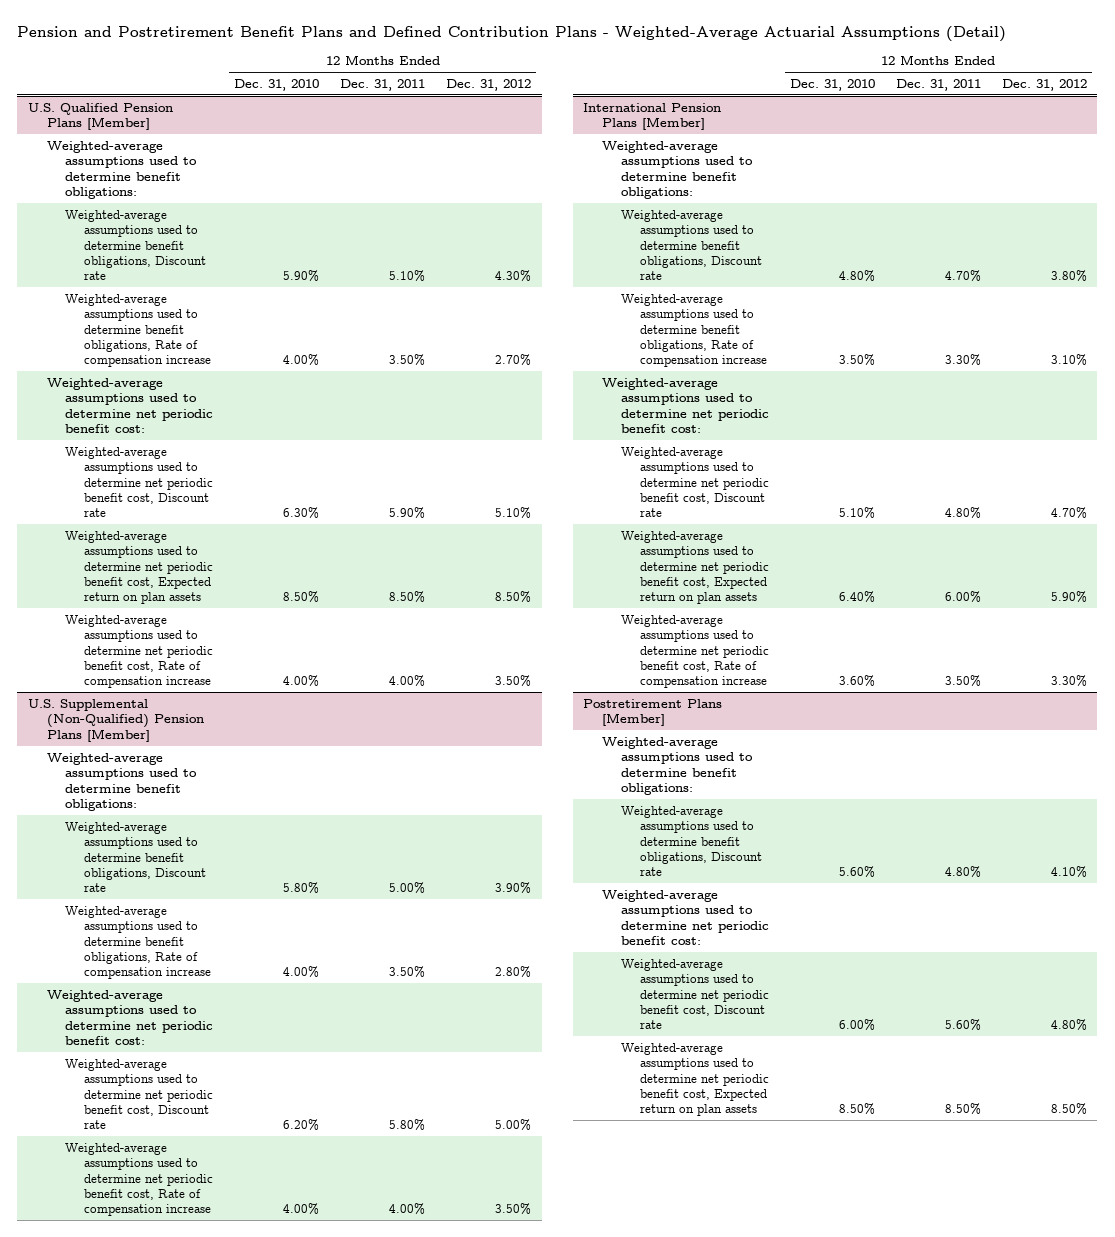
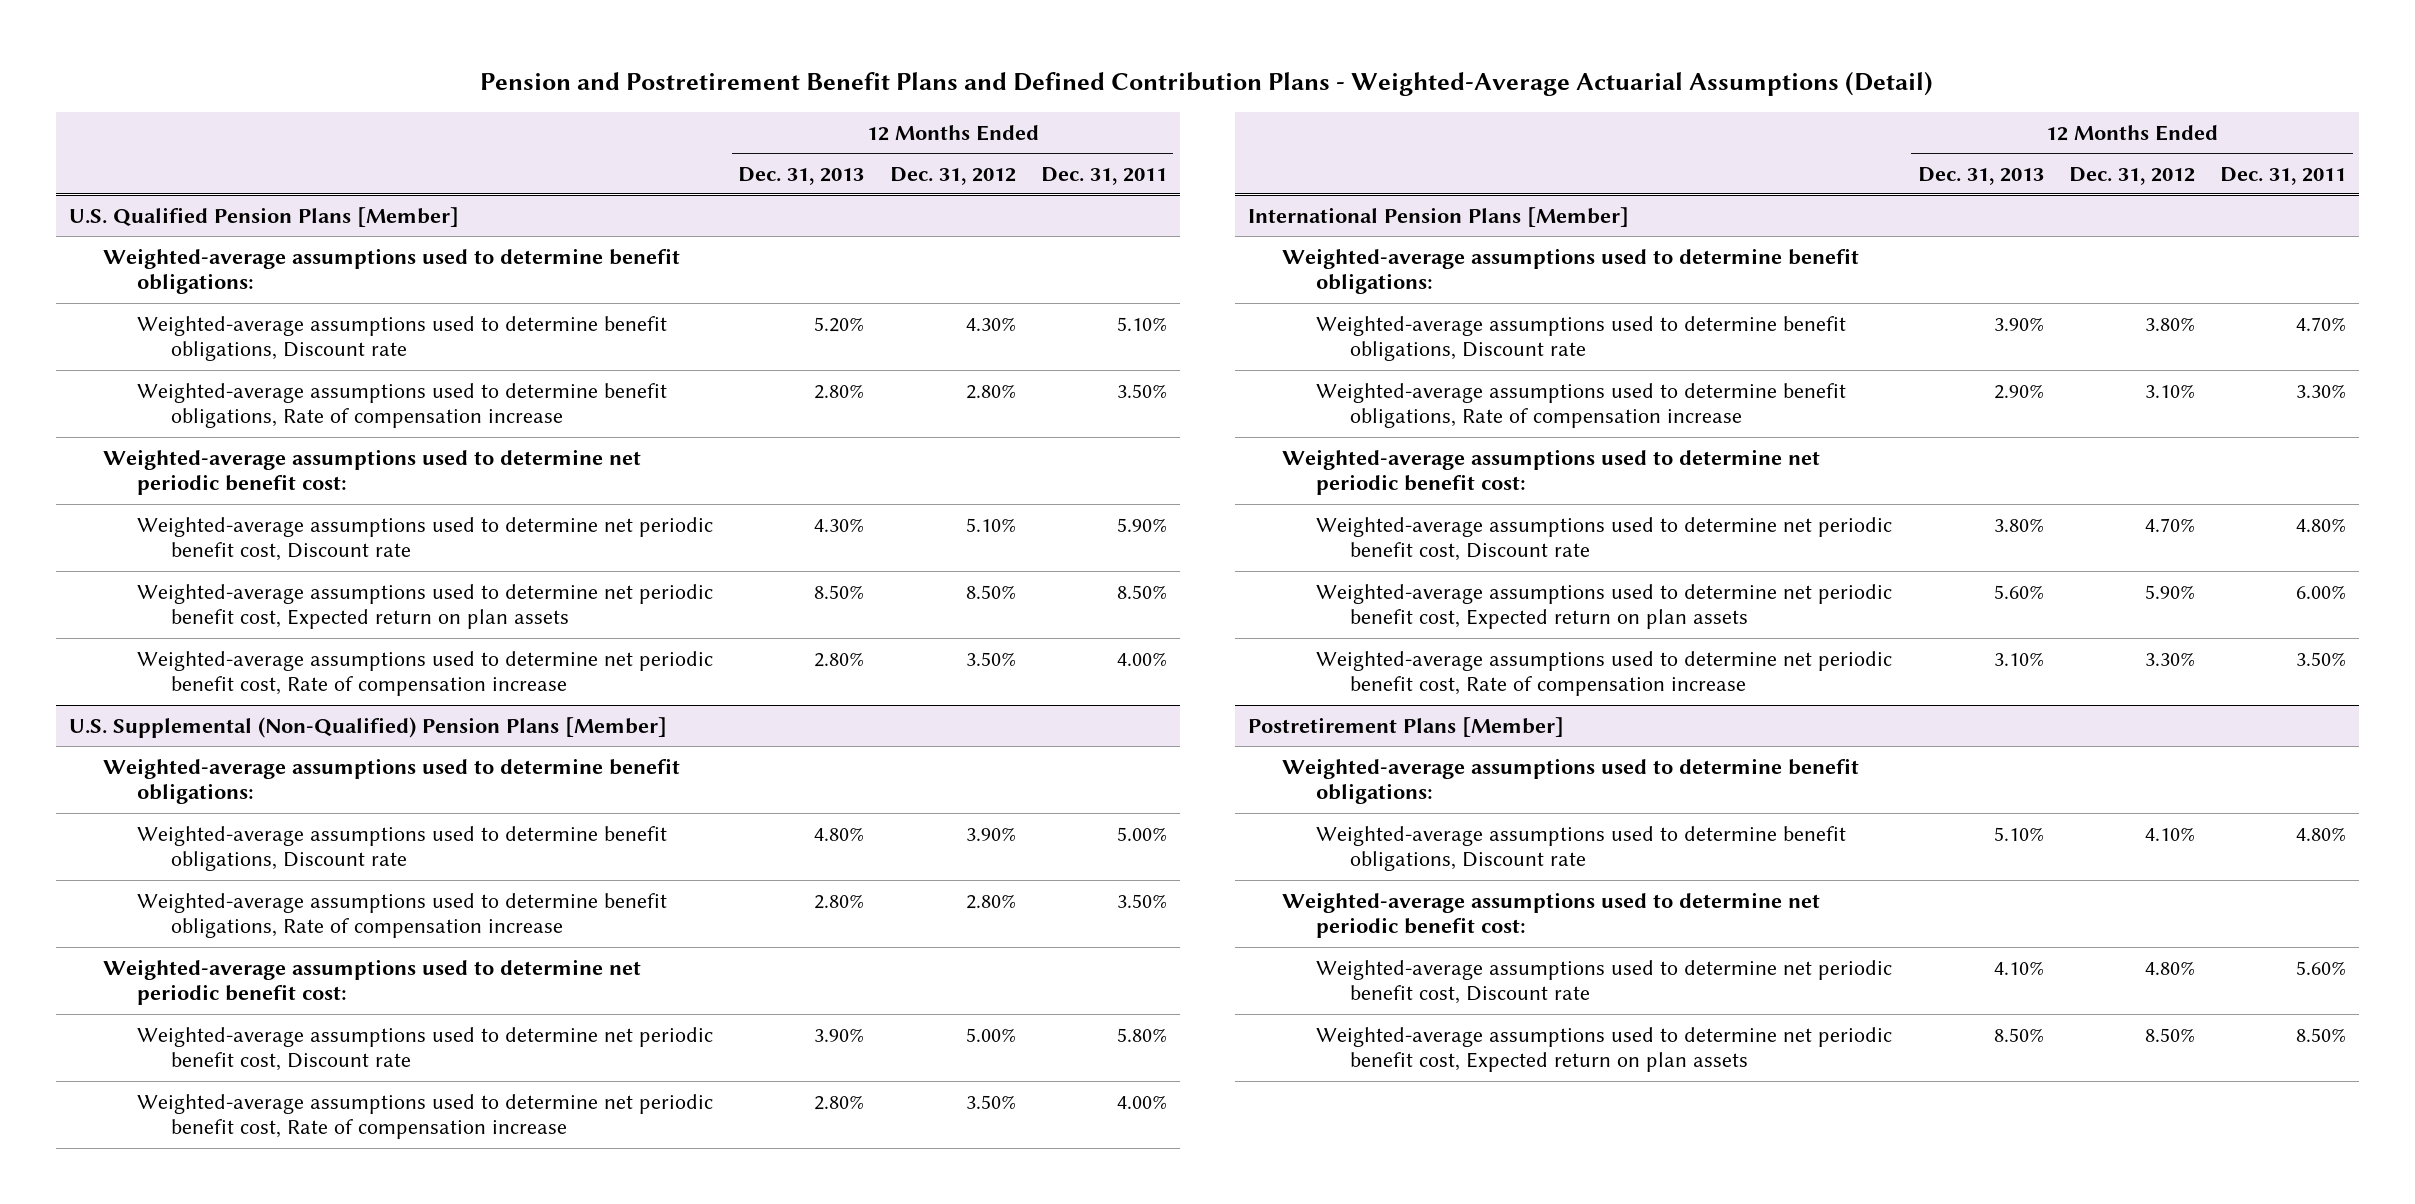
[234,78,320,91] Dec. 31, 2010 -> none
none -> [738,166,865,185] Dec. 31, 2013
[495,354,532,367] 2.70% -> [965,383,1016,399] 2.80%

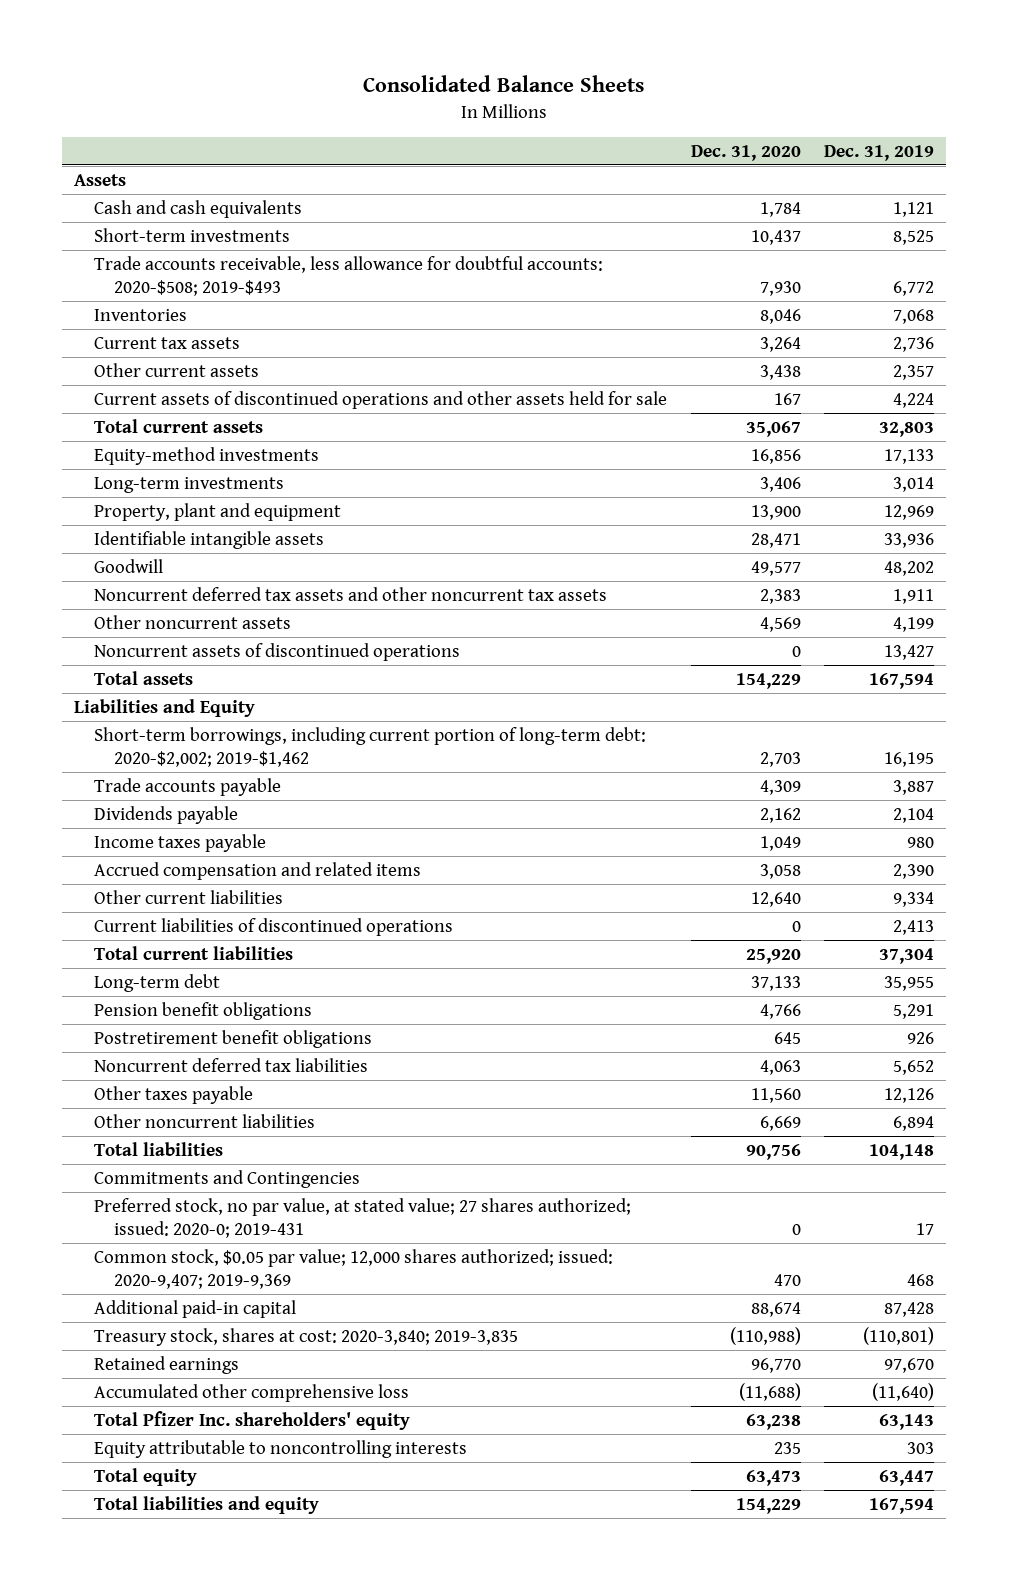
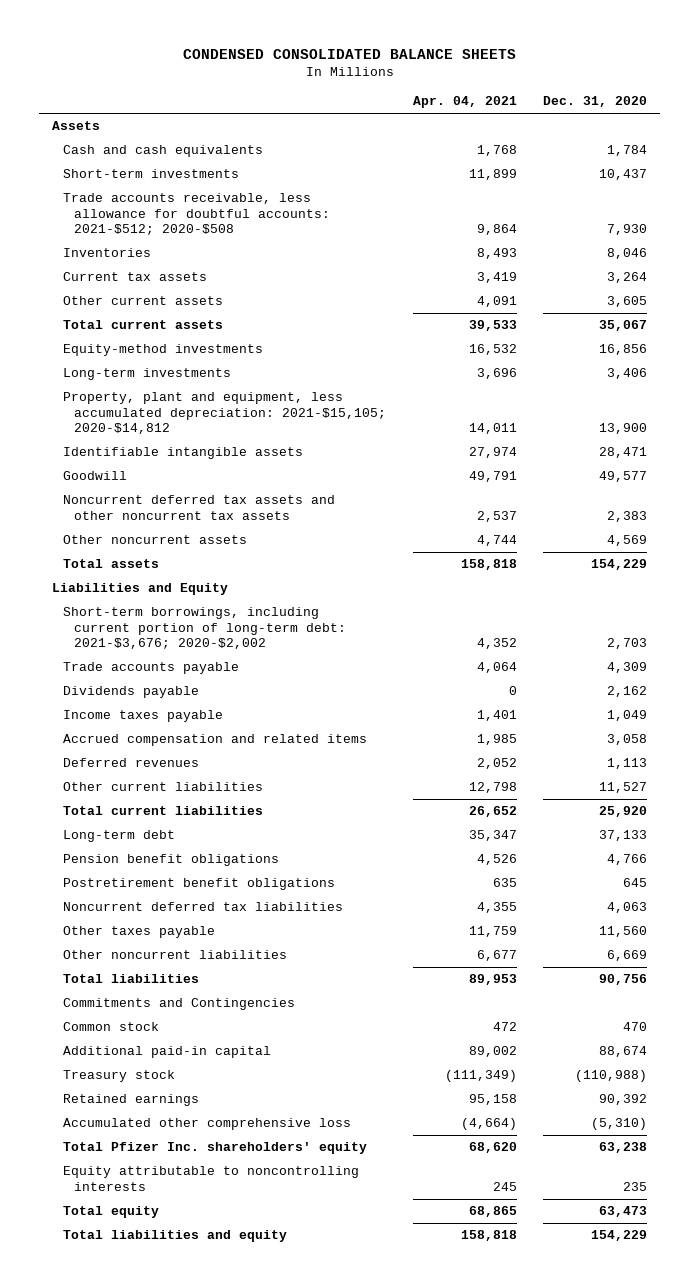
[363,75,645,93] Consolidated Balance Sheets -> [182,49,516,60] CONDENSED CONSOLIDATED BALANCE SHEETS
[824,144,935,161] Dec. 31, 2019 -> none
none -> [412,96,517,109] Apr. 04, 2021
[93,255,603,297] Trade accounts receivable, less allowance for doubtful accounts: 2020-$508; 2019-$493 -> [63,193,331,236] Trade accounts receivable, less allowance for doubtful accounts: 2021-$512; 2020-$508
[93,390,667,409] Current assets of discontinued operations and other assets held for sale -> none
[759,364,801,380] 3,438 -> [606,296,647,308] 3,605
[93,502,341,521] Property, plant and equipment -> [63,392,387,435] Property, plant and equipment, less accumulated depreciation: 2021-$15,105; 2020-$14,812
[93,642,460,661] Noncurrent assets of discontinued operations -> none
[93,726,646,768] Short-term borrowings, including current portion of long-term debt: 2020-$2,002; 2019-$1,462 -> [63,607,347,650] Short-term borrowings, including current portion of long-term debt: 2021-$3,676; 2020-$2,002
[93,917,453,936] Current liabilities of discontinued operations -> none
none -> [63,758,200,768] Deferred revenues
[750,891,801,907] 12,640 -> [598,782,647,794] 11,527
[93,1197,631,1239] Preferred stock, no par value, at stated value; 27 shares authorized; issued: 2020-0; 2019-431 -> none
[93,1248,613,1290] Common stock, $0.05 par value; 12,000 shares authorized; issued: 2020-9,407; 2019-9,369 -> [63,1022,160,1032] Common stock
[93,1327,518,1346] Treasury stock, shares at cost: 2020-3,840; 2019-3,835 -> [63,1070,176,1083] Treasury stock
[750,1357,801,1373] 96,770 -> [598,1094,647,1106] 90,392
[738,1382,801,1401] (11,688) -> [590,1118,647,1131] (5,310)

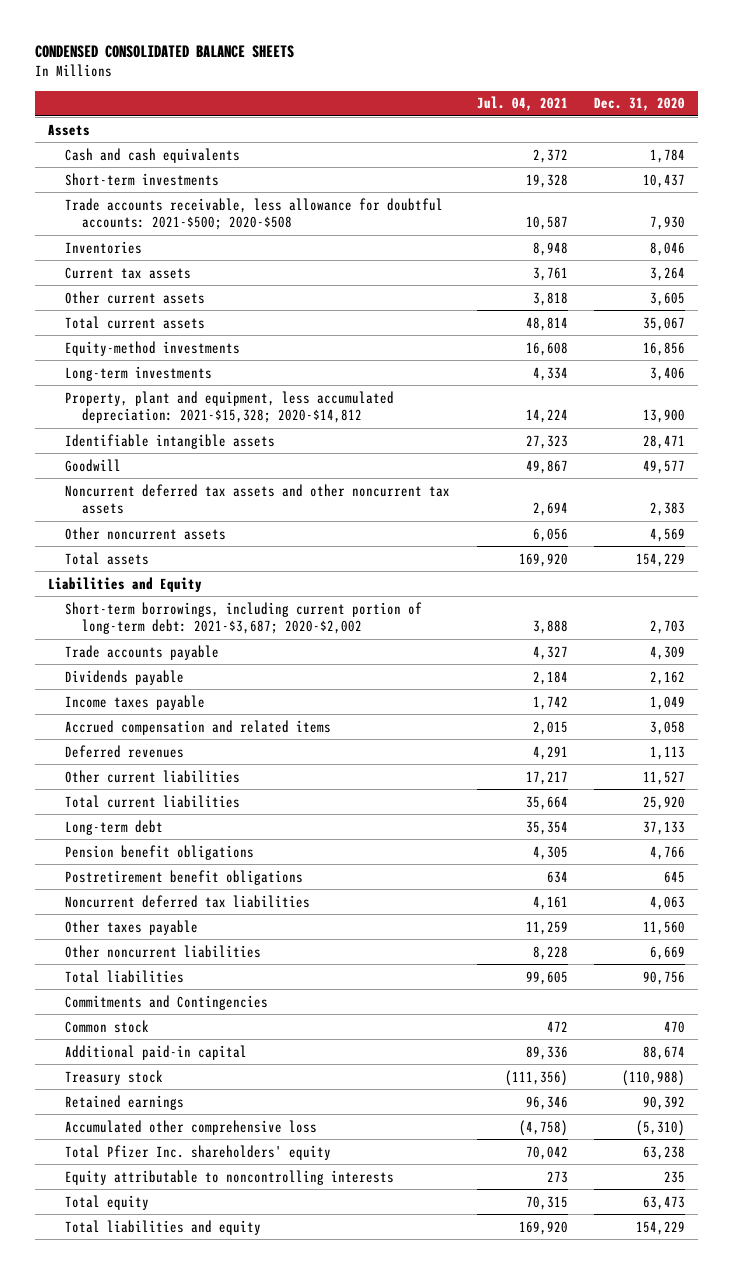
[412,96,517,109] Apr. 04, 2021 -> none
none -> [476,96,568,112] Jul. 04, 2021
[63,193,331,236] Trade accounts receivable, less allowance for doubtful accounts: 2021-$512; 2020-$508 -> [65,197,444,231] Trade accounts receivable, less allowance for doubtful accounts: 2021-$500; 2020-$508
[63,392,387,435] Property, plant and equipment, less accumulated depreciation: 2021-$15,105; 2020-$14,812 -> [65,390,395,424] Property, plant and equipment, less accumulated depreciation: 2021-$15,328; 2020-$14,812
[63,607,347,650] Short-term borrowings, including current portion of long-term debt: 2021-$3,676; 2020-$2,002 -> [65,601,423,635] Short-term borrowings, including current portion of long-term debt: 2021-$3,687; 2020-$2,002

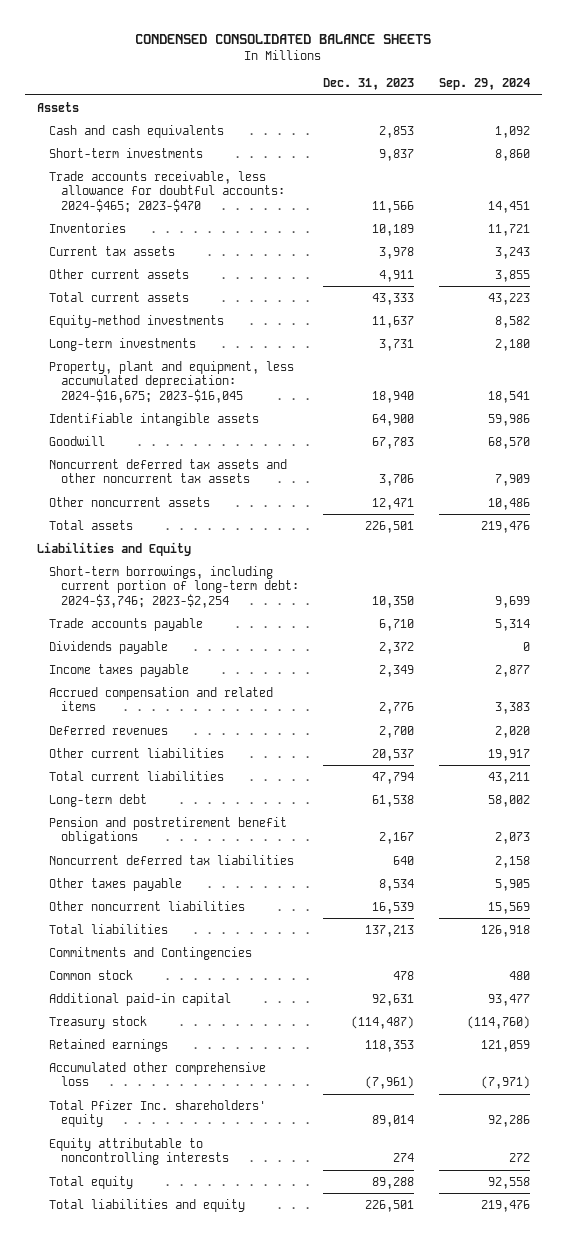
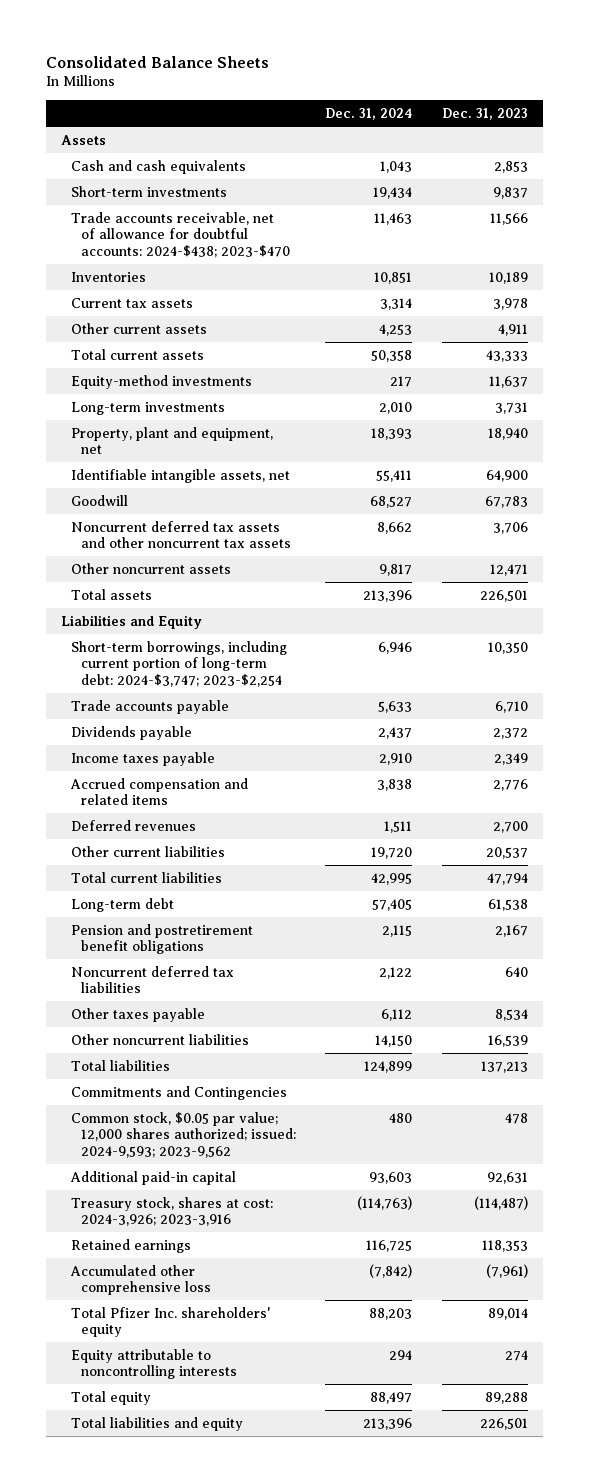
[135,33,432,44] CONDENSED CONSOLIDATED BALANCE SHEETS -> [46,55,270,68] Consolidated Balance Sheets
[438,78,530,91] Sep. 29, 2024 -> none
none -> [325,108,413,121] Dec. 31, 2024
[48,170,285,213] Trade accounts receivable, less allowance for doubtful accounts: 2024-$465; 2023-$470 -> [70,211,290,258] Trade accounts receivable, net of allowance for doubtful accounts: 2024-$438; 2023-$470
[48,360,294,403] Property, plant and equipment, less accumulated depreciation: 2024-$16,675; 2023-$16,045 -> [70,426,273,455] Property, plant and equipment, net
[48,412,259,426] Identifiable intangible assets -> [70,468,290,483] Identifiable intangible assets, net
[48,565,299,608] Short-term borrowings, including current portion of long-term debt: 2024-$3,746; 2023-$2,254 -> [70,640,287,687] Short-term borrowings, including current portion of long-term debt: 2024-$3,747; 2023-$2,254
[48,969,133,980] Common stock -> [70,1111,296,1158] Common stock, $0.05 par value; 12,000 shares authorized; issued: 2024-9,593; 2023-9,562
[48,1015,147,1029] Treasury stock -> [70,1196,273,1227] Treasury stock, shares at cost: 2024-3,926; 2023-3,916

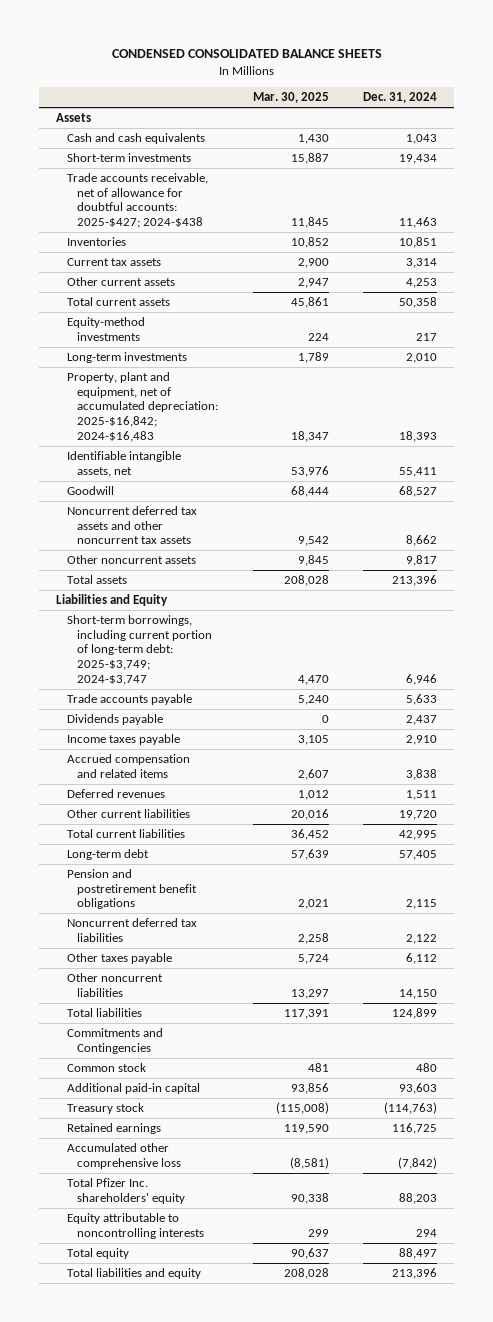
[46,55,270,68] Consolidated Balance Sheets -> [111,49,382,59] CONDENSED CONSOLIDATED BALANCE SHEETS
[441,108,528,121] Dec. 31, 2023 -> none
none -> [252,92,329,104] Mar. 30, 2025
[70,211,290,258] Trade accounts receivable, net of allowance for doubtful accounts: 2024-$438; 2023-$470 -> [66,173,208,228] Trade accounts receivable, net of allowance for doubtful accounts: 2025-$427; 2024-$438
[70,426,273,455] Property, plant and equipment, net -> [66,372,219,442] Property, plant and equipment, net of accumulated depreciation: 2025-$16,842; 2024-$16,483
[70,640,287,687] Short-term borrowings, including current portion of long-term debt: 2024-$3,747; 2023-$2,254 -> [66,615,213,685] Short-term borrowings, including current portion of long-term debt: 2025-$3,749; 2024-$3,747
[70,1111,296,1158] Common stock, $0.05 par value; 12,000 shares authorized; issued: 2024-9,593; 2023-9,562 -> [66,1063,146,1073] Common stock
[70,1196,273,1227] Treasury stock, shares at cost: 2024-3,926; 2023-3,916 -> [66,1103,144,1115] Treasury stock

